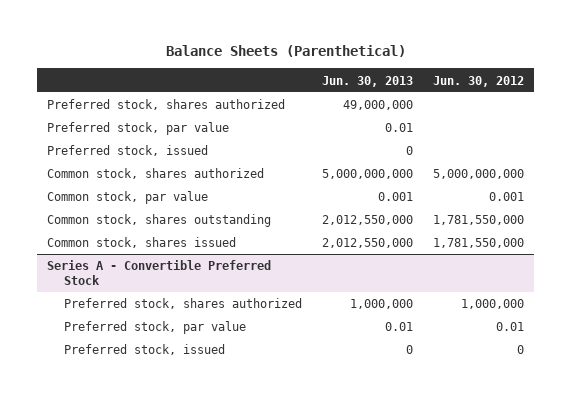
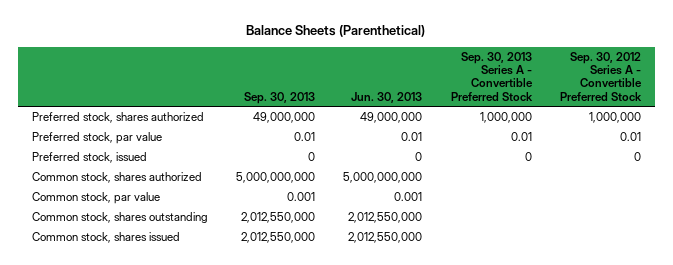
[433,75,525,87] Jun. 30, 2012 -> none
none -> [244,91,316,104] Sep. 30, 2013
none -> [450,51,533,101] Sep. 30, 2013 Series A - Convertible Preferred Stock
none -> [559,51,642,101] Sep. 30, 2012 Series A - Convertible Preferred Stock
[47,260,272,286] Series A - Convertible Preferred Stock -> none
[63,298,302,310] Preferred stock, shares authorized -> none
[63,321,246,335] Preferred stock, par value -> none
[63,344,225,356] Preferred stock, issued -> none

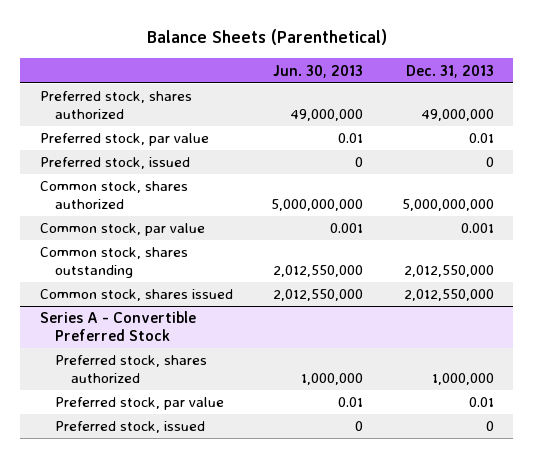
[244,91,316,104] Sep. 30, 2013 -> none
[450,51,533,101] Sep. 30, 2013 Series A - Convertible Preferred Stock -> none
[559,51,642,101] Sep. 30, 2012 Series A - Convertible Preferred Stock -> none
none -> [405,64,494,78] Dec. 31, 2013
none -> [39,311,196,341] Series A - Convertible Preferred Stock
none -> [55,355,208,383] Preferred stock, shares authorized
none -> [55,397,225,411] Preferred stock, par value
none -> [55,421,206,434] Preferred stock, issued

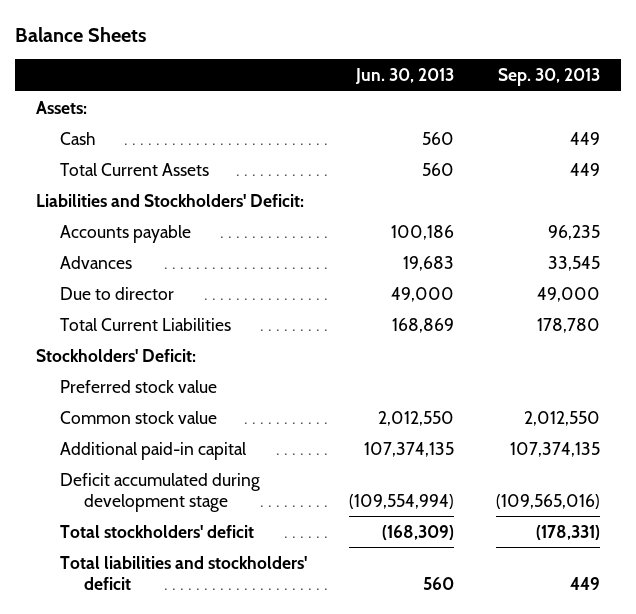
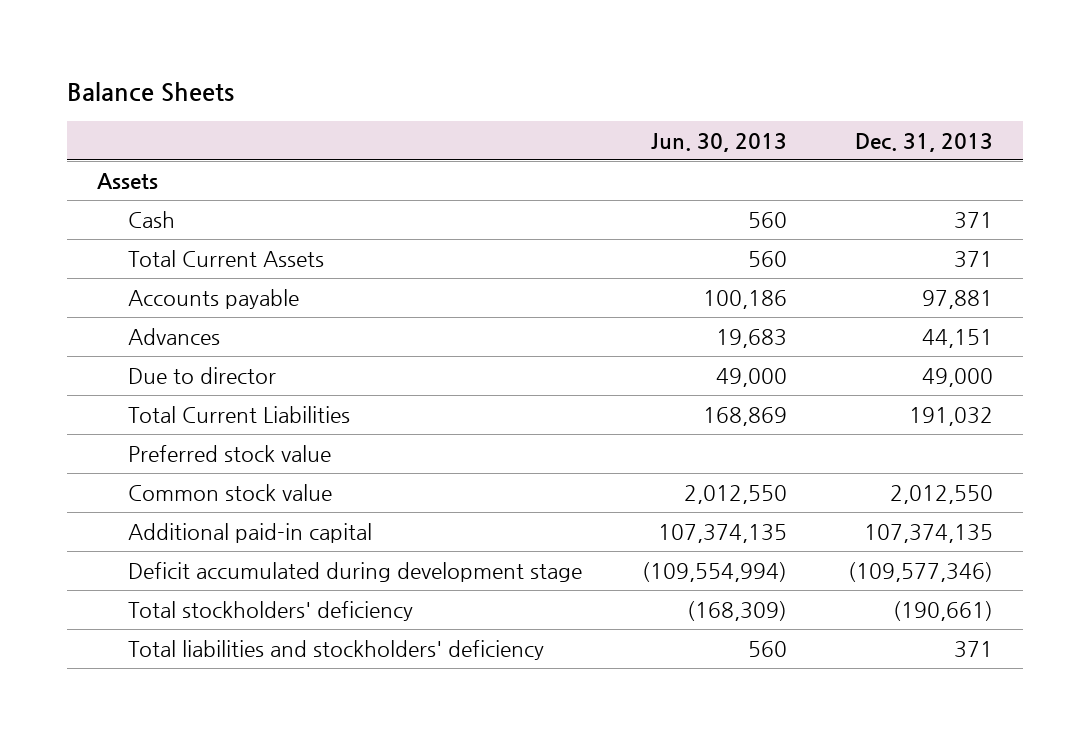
[497,68,600,87] Sep. 30, 2013 -> none
none -> [854,132,993,152] Dec. 31, 2013
[35,100,87,114] Assets: -> [97,172,159,189] Assets
[35,193,304,207] Liabilities and Stockholders' Deficit: -> none
[35,348,196,362] Stockholders' Deficit: -> none
[60,524,255,538] Total stockholders' deficit -> [128,600,414,621] Total stockholders' deficiency
[60,555,308,590] Total liabilities and stockholders' deficit -> [128,639,545,660] Total liabilities and stockholders' deficiency

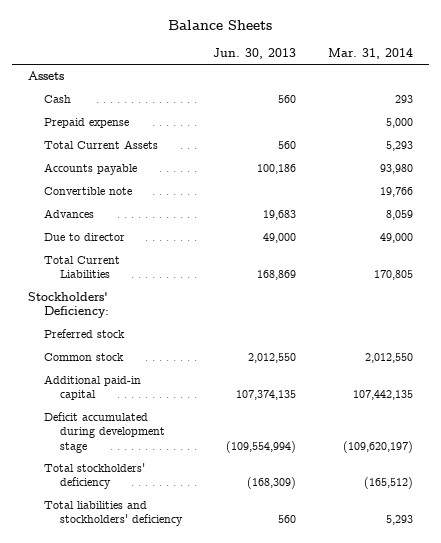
[854,132,993,152] Dec. 31, 2013 -> none
none -> [328,48,414,60] Mar. 31, 2014
none -> [43,118,129,129] Prepaid expense
none -> [43,187,132,196] Convertible note
none -> [27,292,109,319] Stockholders' Deficiency:
[128,444,332,462] Preferred stock value -> [43,329,125,339] Preferred stock
[128,483,333,501] Common stock value -> [43,353,124,362] Common stock

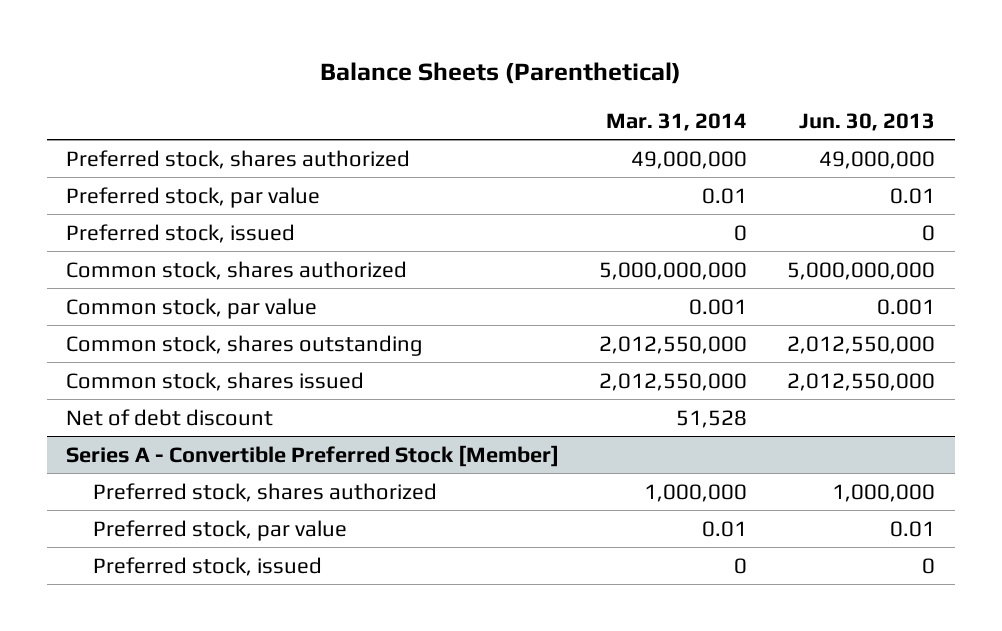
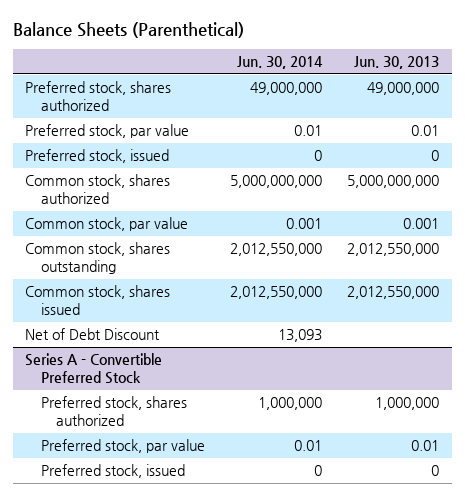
[606,112,748,131] Mar. 31, 2014 -> none
none -> [237,56,324,70] Jun. 30, 2014
[66,408,274,426] Net of debt discount -> [25,328,161,341] Net of Debt Discount
[66,444,560,467] Series A - Convertible Preferred Stock [Member] -> [25,353,163,385] Series A - Convertible Preferred Stock

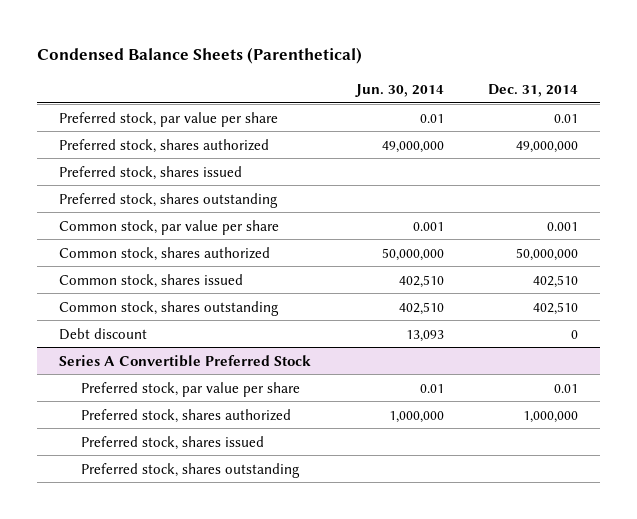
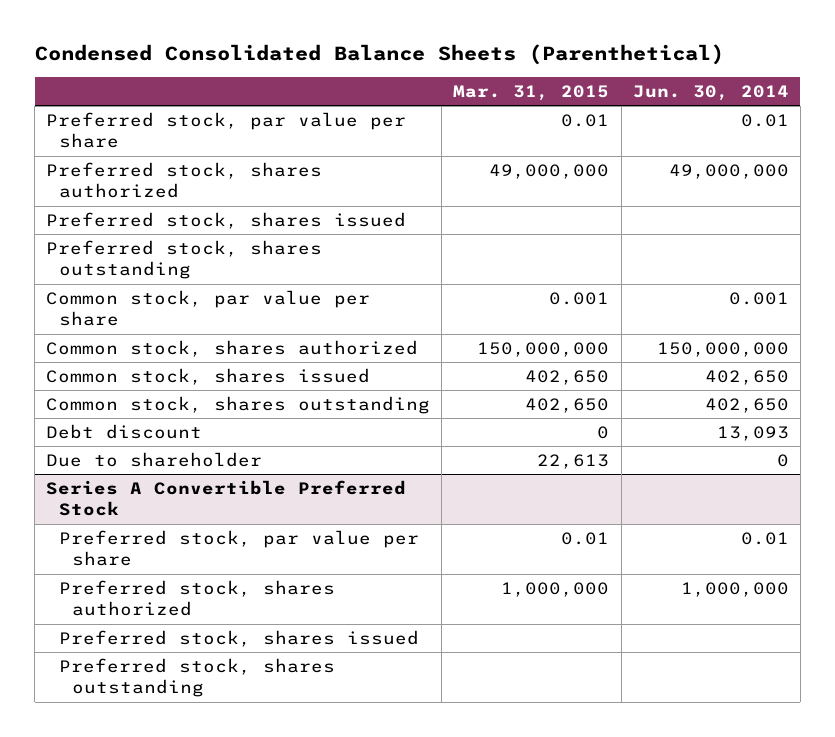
[37,47,363,65] Condensed Balance Sheets (Parenthetical) -> [34,44,724,66] Condensed Consolidated Balance Sheets (Parenthetical)
[487,83,578,97] Dec. 31, 2014 -> none
none -> [453,85,610,102] Mar. 31, 2015
[381,247,444,261] 50,000,000 -> [656,342,789,358] 150,000,000
[398,274,444,288] 402,510 -> [704,370,789,386] 402,650
[398,301,444,315] 402,510 -> [704,398,789,414] 402,650
none -> [46,452,263,468] Due to shareholder

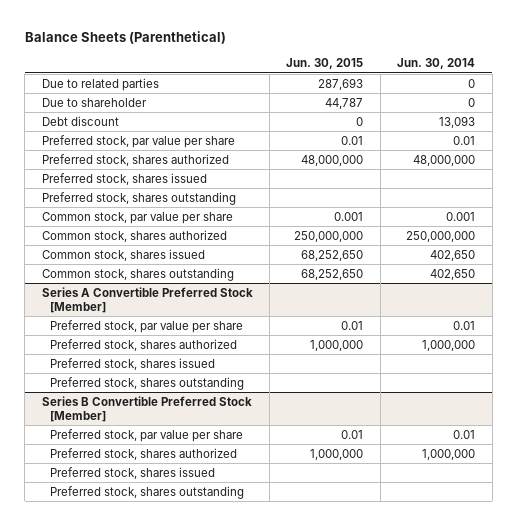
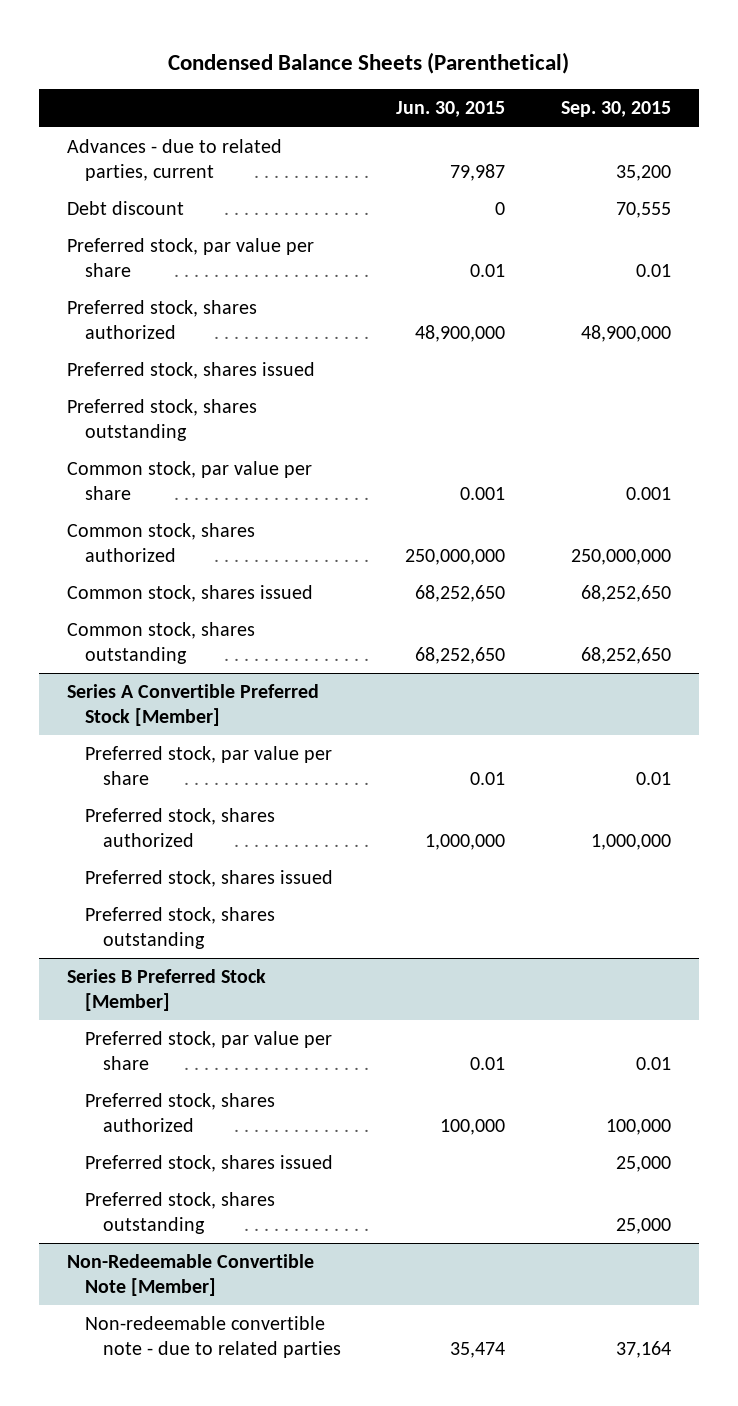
[24,31,226,45] Balance Sheets (Parenthetical) -> [168,51,570,74] Condensed Balance Sheets (Parenthetical)
[397,58,476,70] Jun. 30, 2014 -> none
none -> [560,101,671,118] Sep. 30, 2015
[41,97,147,107] Due to shareholder -> none
[41,77,159,91] Due to related parties -> [67,138,283,182] Advances - due to related parties, current
[318,77,364,90] 287,693 -> [450,164,506,182] 79,987
[301,154,364,166] 48,000,000 -> [415,325,506,343] 48,900,000
[41,395,252,422] Series B Convertible Preferred Stock [Member] -> [67,968,267,1012] Series B Preferred Stock [Member]
[310,448,364,460] 1,000,000 -> [440,1119,506,1136] 100,000
none -> [67,1253,315,1297] Non-Redeemable Convertible Note [Member]
none -> [85,1315,342,1359] Non-redeemable convertible note - due to related parties

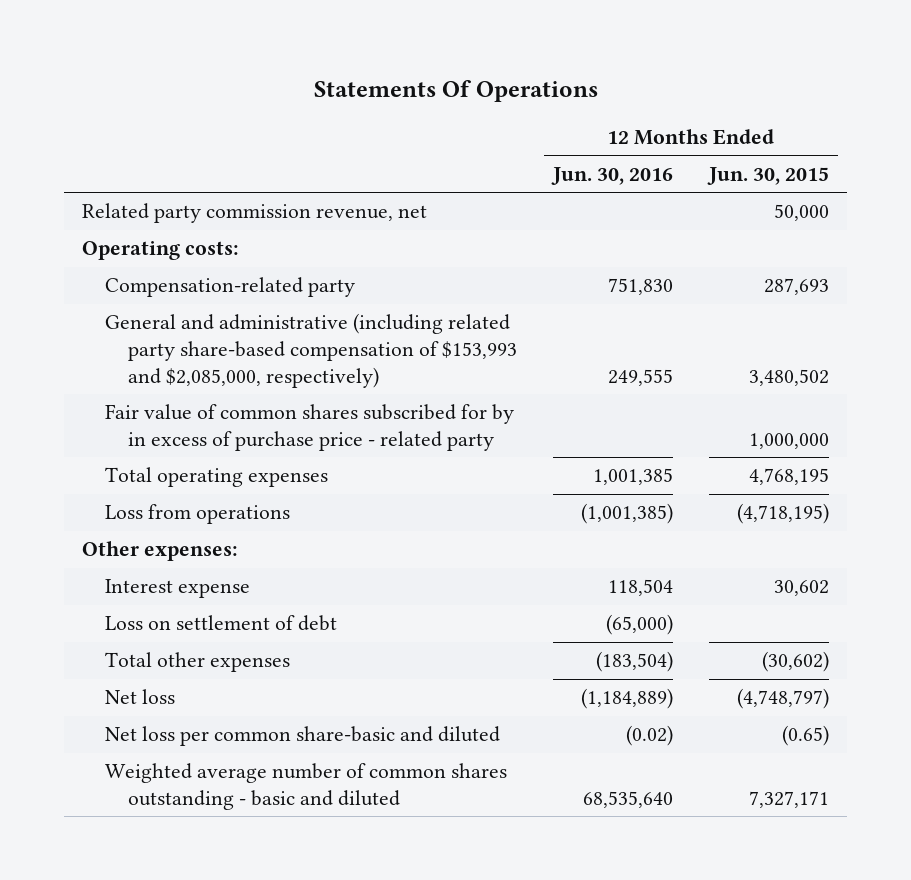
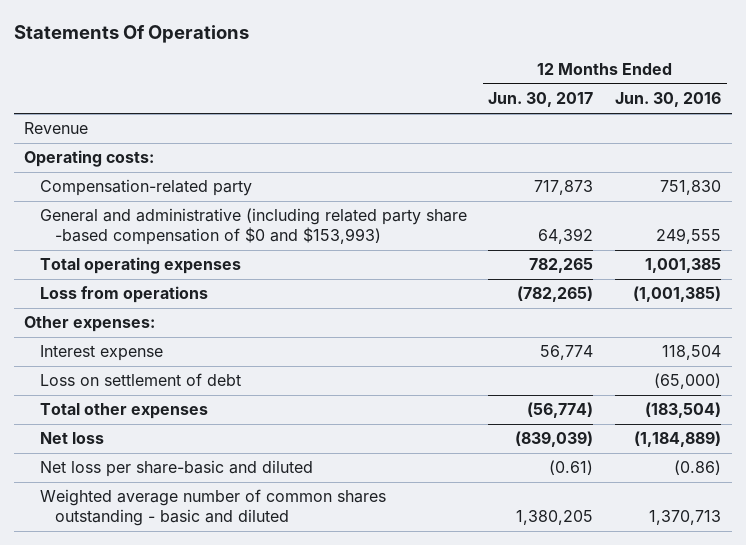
[707,166,830,185] Jun. 30, 2015 -> none
none -> [488,92,594,108] Jun. 30, 2017
[81,203,427,224] Related party commission revenue, net -> [24,122,89,135] Revenue
[104,404,514,451] Fair value of common shares subscribed for by in excess of purchase price - related party -> none
[104,313,517,388] General and administrative (including related party share-based compensation of $153,993 and $2,085,000, respectively) -> [39,208,467,246] General and administrative (including related party share -based compensation of $0 and $153,993)
[104,726,500,747] Net loss per common share-basic and diluted -> [39,460,313,478] Net loss per share-basic and diluted
[625,725,673,747] (0.02) -> [674,460,722,476] (0.86)
[582,790,673,808] 68,535,640 -> [649,510,722,526] 1,370,713

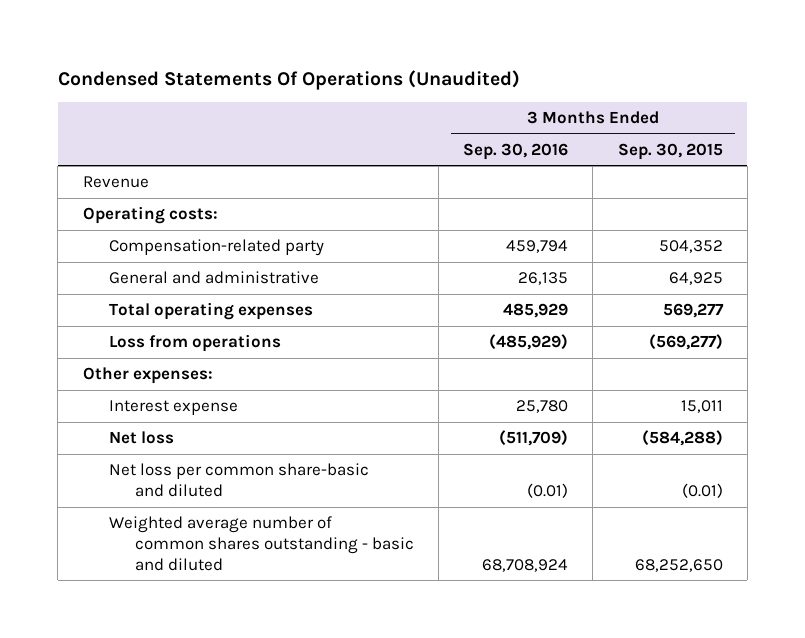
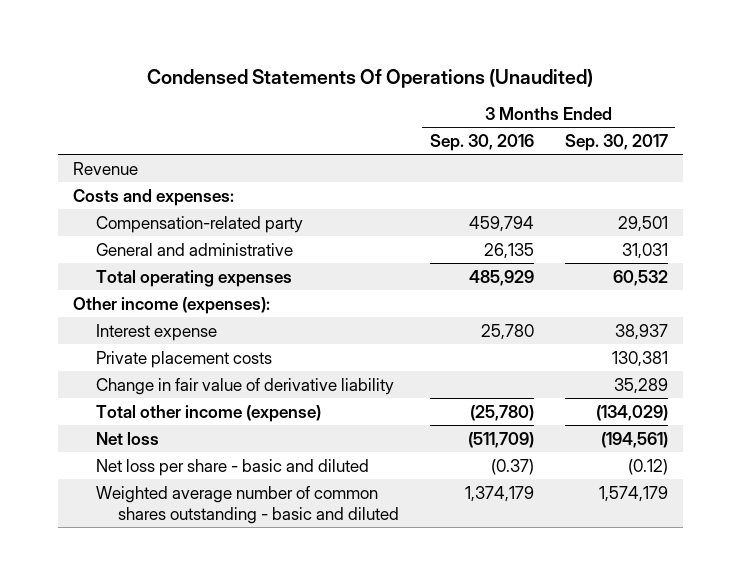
[617,142,723,160] Sep. 30, 2015 -> none
none -> [564,133,668,151] Sep. 30, 2017
[82,206,218,225] Operating costs: -> none
none -> [73,188,235,206] Costs and expenses:
[108,334,281,353] Loss from operations -> none
[82,367,213,385] Other expenses: -> [73,296,271,314] Other income (expenses):
none -> [95,350,272,368] Private placement costs
none -> [95,377,394,395] Change in fair value of derivative liability
none -> [95,404,321,422] Total other income (expense)
[108,463,369,498] Net loss per common share-basic and diluted -> [95,458,369,476] Net loss per share - basic and diluted
[527,483,569,499] (0.01) -> [491,458,535,475] (0.37)
[482,558,569,572] 68,708,924 -> [465,485,535,502] 1,374,179

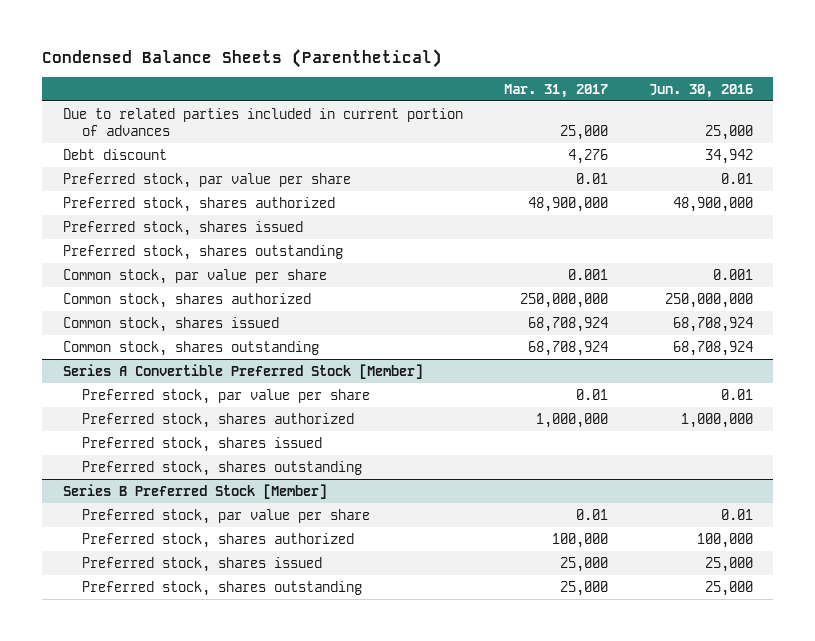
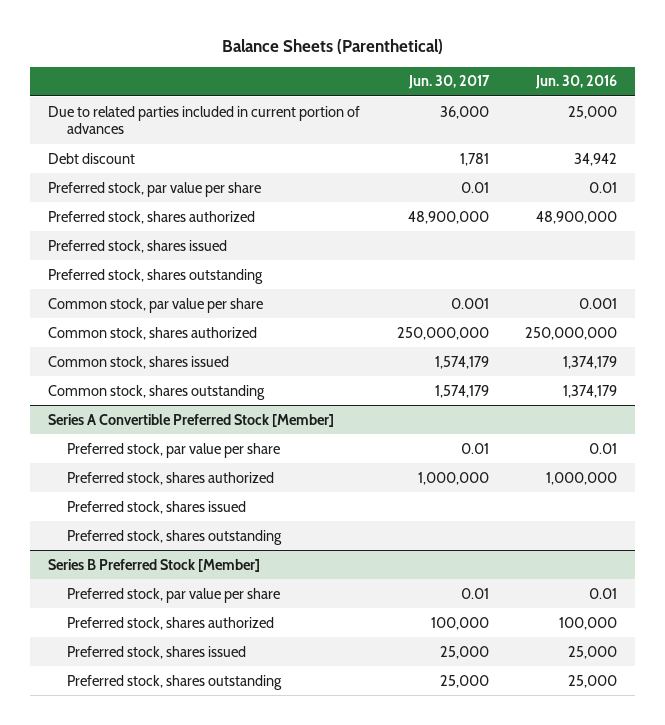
[42,49,443,69] Condensed Balance Sheets (Parenthetical) -> [221,39,443,55] Balance Sheets (Parenthetical)
[503,83,608,98] Mar. 31, 2017 -> none
none -> [407,75,490,90] Jun. 30, 2017
[672,316,753,332] 68,708,924 -> [563,355,618,369] 1,374,179
[672,340,753,356] 68,708,924 -> [563,384,618,398] 1,374,179

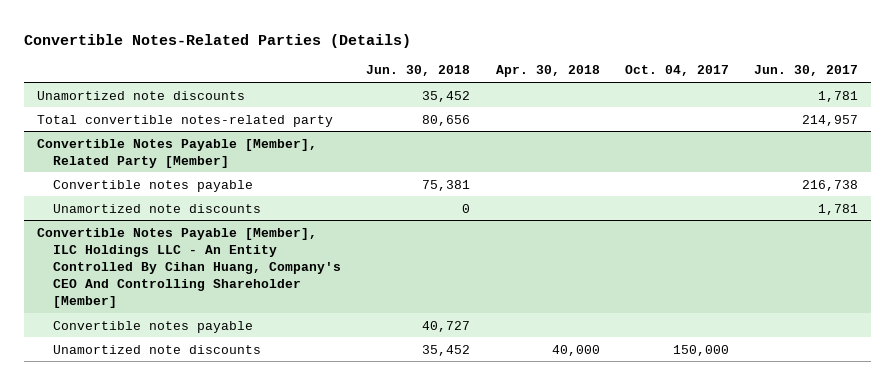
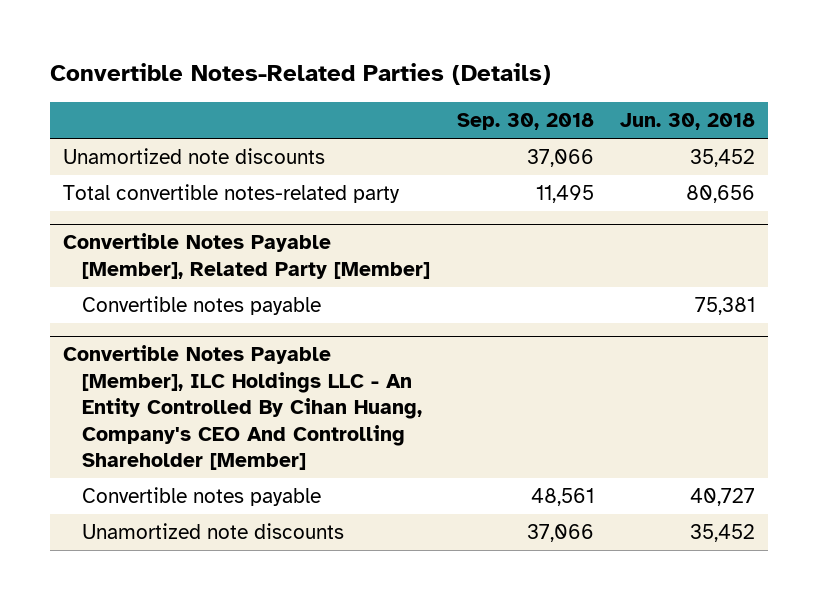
[495,65,600,78] Apr. 30, 2018 -> none
[624,65,729,77] Oct. 04, 2017 -> none
[754,65,859,77] Jun. 30, 2017 -> none
none -> [456,112,594,130] Sep. 30, 2018
[53,203,262,213] Unamortized note discounts -> none

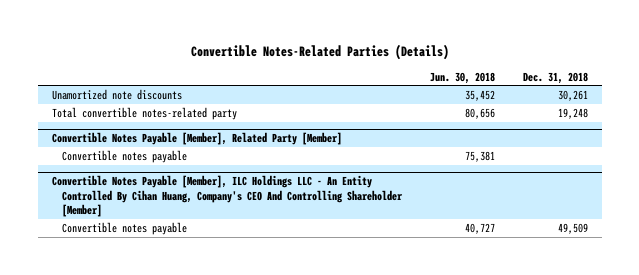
[456,112,594,130] Sep. 30, 2018 -> none
none -> [522,71,588,84] Dec. 31, 2018
[82,523,345,540] Unamortized note discounts -> none

